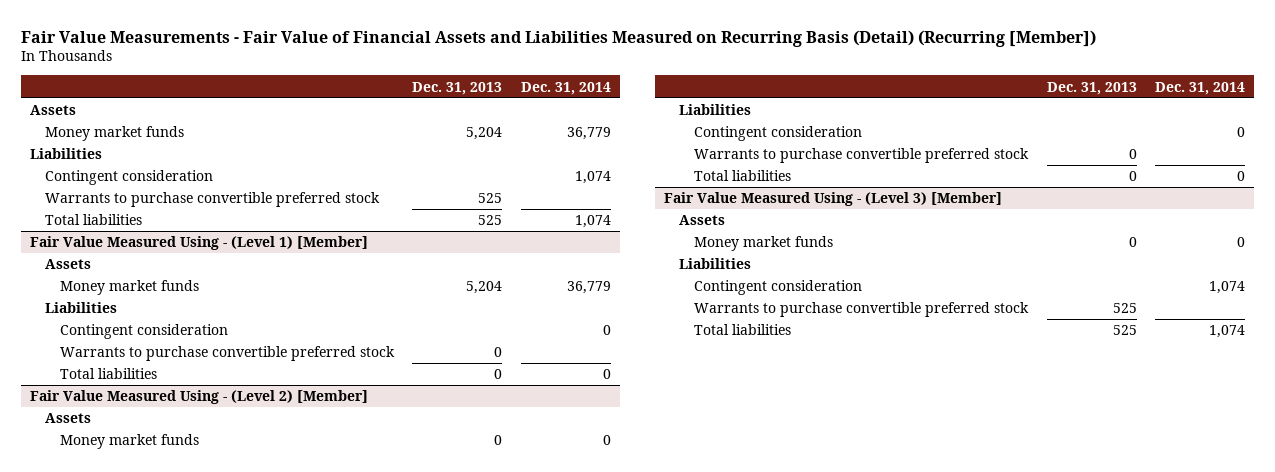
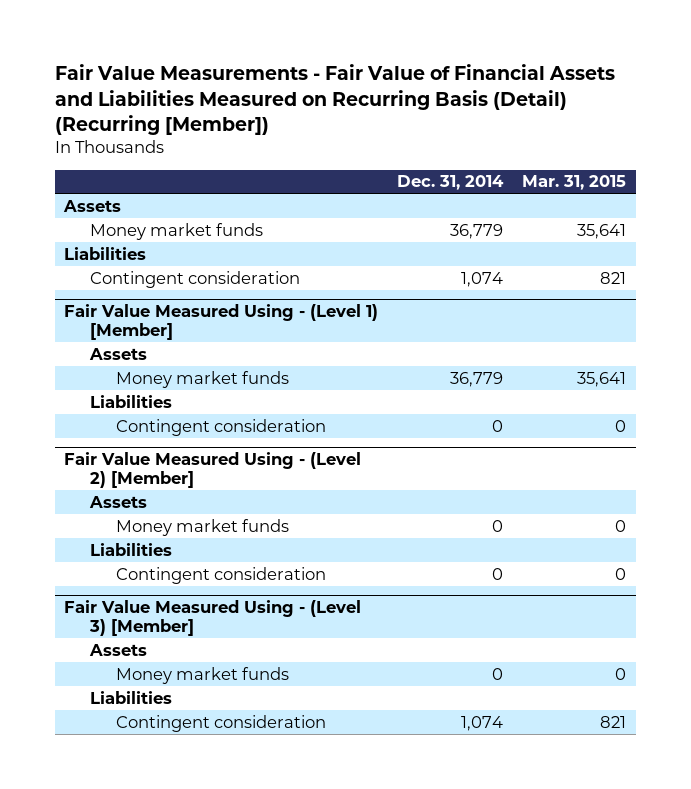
[412,81,503,95] Dec. 31, 2013 -> none
none -> [522,175,627,191] Mar. 31, 2015
[45,192,381,208] Warrants to purchase convertible preferred stock -> none
[45,214,143,226] Total liabilities -> none
[59,346,395,362] Warrants to purchase convertible preferred stock -> none
[59,368,157,380] Total liabilities -> none
[694,148,1030,164] Warrants to purchase convertible preferred stock -> none
[694,170,792,182] Total liabilities -> none
[694,302,1030,318] Warrants to purchase convertible preferred stock -> none
[694,324,792,336] Total liabilities -> none

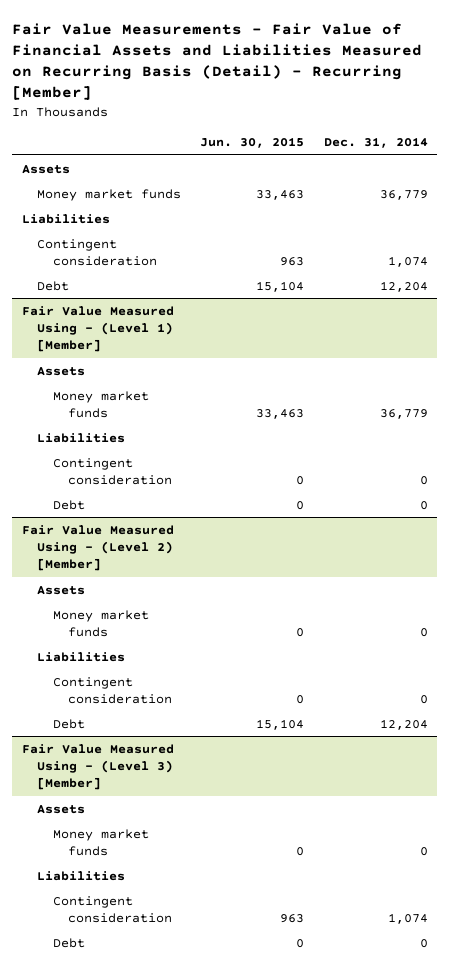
[54,64,615,136] Fair Value Measurements - Fair Value of Financial Assets and Liabilities Measured on Recurring Basis (Detail) (Recurring [Member]) -> [12,22,423,101] Fair Value Measurements - Fair Value of Financial Assets and Liabilities Measured on Recurring Basis (Detail) - Recurring [Member]
[522,175,627,191] Mar. 31, 2015 -> none
none -> [200,137,305,149] Jun. 30, 2015
none -> [37,280,70,291] Debt
none -> [52,499,85,510] Debt
none -> [52,718,85,729] Debt
none -> [52,937,85,948] Debt

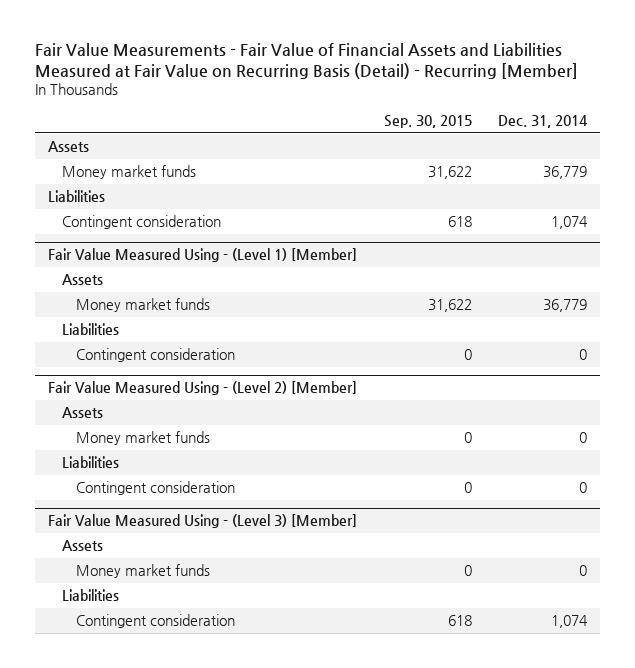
[12,22,423,101] Fair Value Measurements - Fair Value of Financial Assets and Liabilities Measured on Recurring Basis (Detail) - Recurring [Member] -> [34,43,578,80] Fair Value Measurements - Fair Value of Financial Assets and Liabilities Measured at Fair Value on Recurring Basis (Detail) - Recurring [Member]
[200,137,305,149] Jun. 30, 2015 -> none
none -> [383,114,472,128] Sep. 30, 2015
[37,280,70,291] Debt -> none
[52,499,85,510] Debt -> none
[52,718,85,729] Debt -> none
[52,937,85,948] Debt -> none

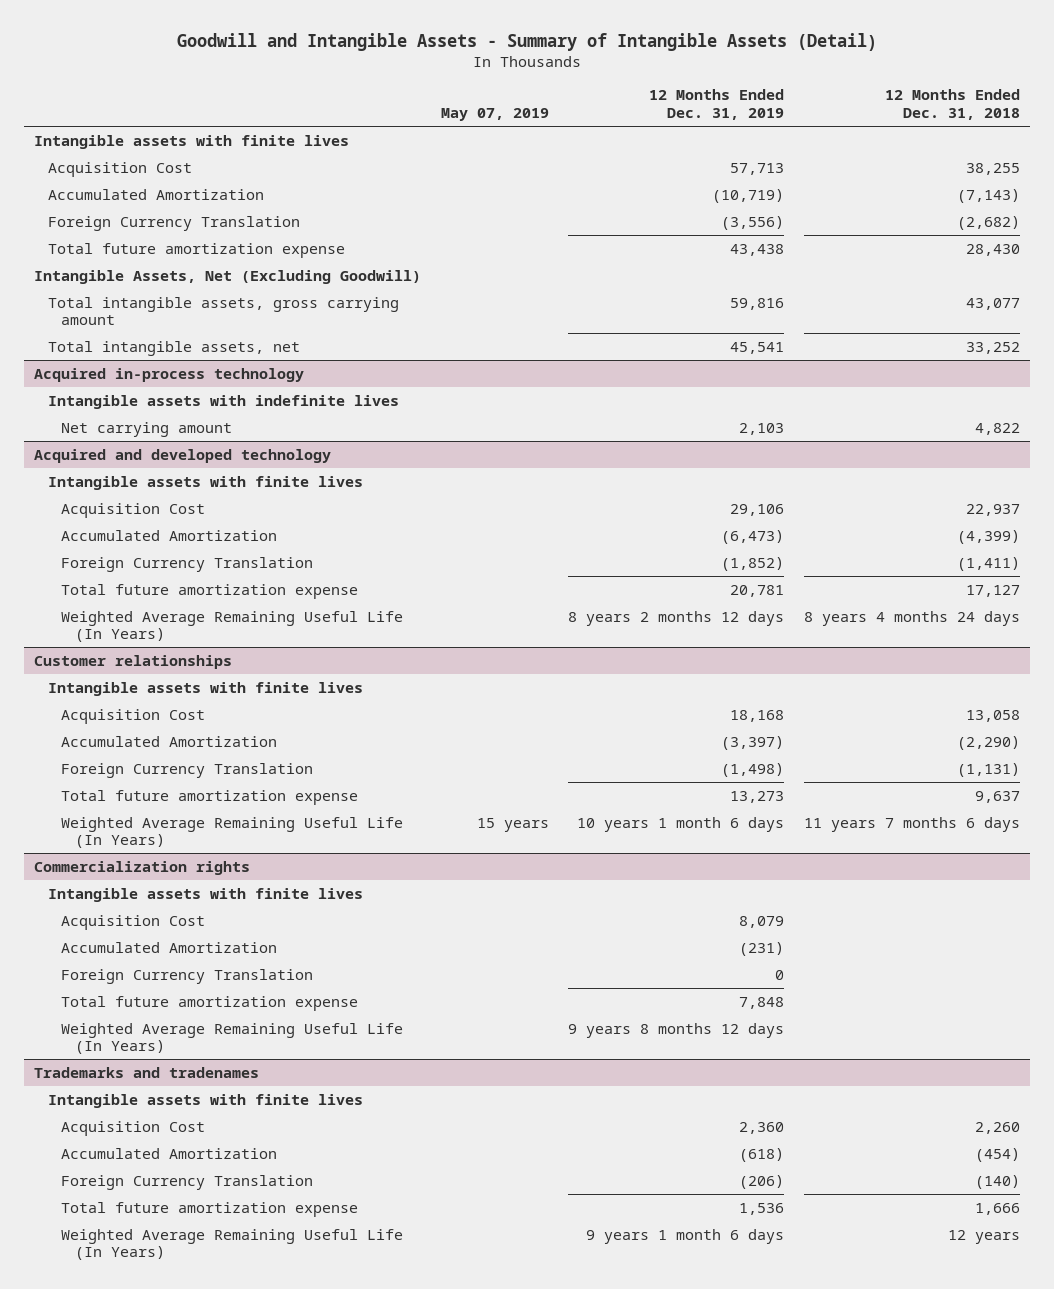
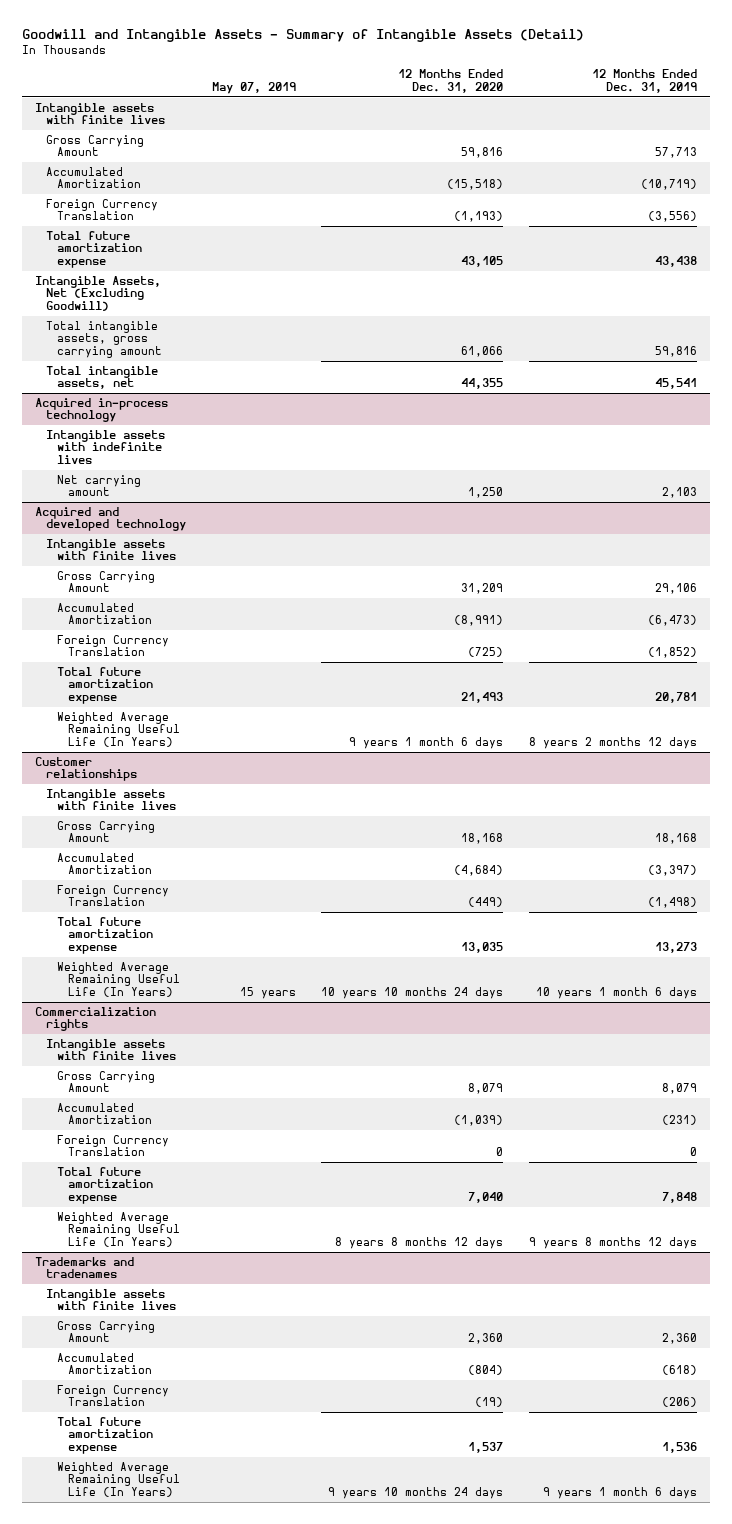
[884,89,1020,121] 12 Months Ended Dec. 31, 2018 -> none
none -> [398,69,504,94] 12 Months Ended Dec. 31, 2020
[47,161,192,177] Acquisition Cost -> [45,134,144,157] Gross Carrying Amount
[61,502,206,518] Acquisition Cost -> [56,570,155,593] Gross Carrying Amount
[61,708,206,724] Acquisition Cost -> [56,820,155,843] Gross Carrying Amount
[61,914,206,930] Acquisition Cost -> [56,1070,155,1093] Gross Carrying Amount
[61,1120,206,1136] Acquisition Cost -> [56,1320,155,1343] Gross Carrying Amount

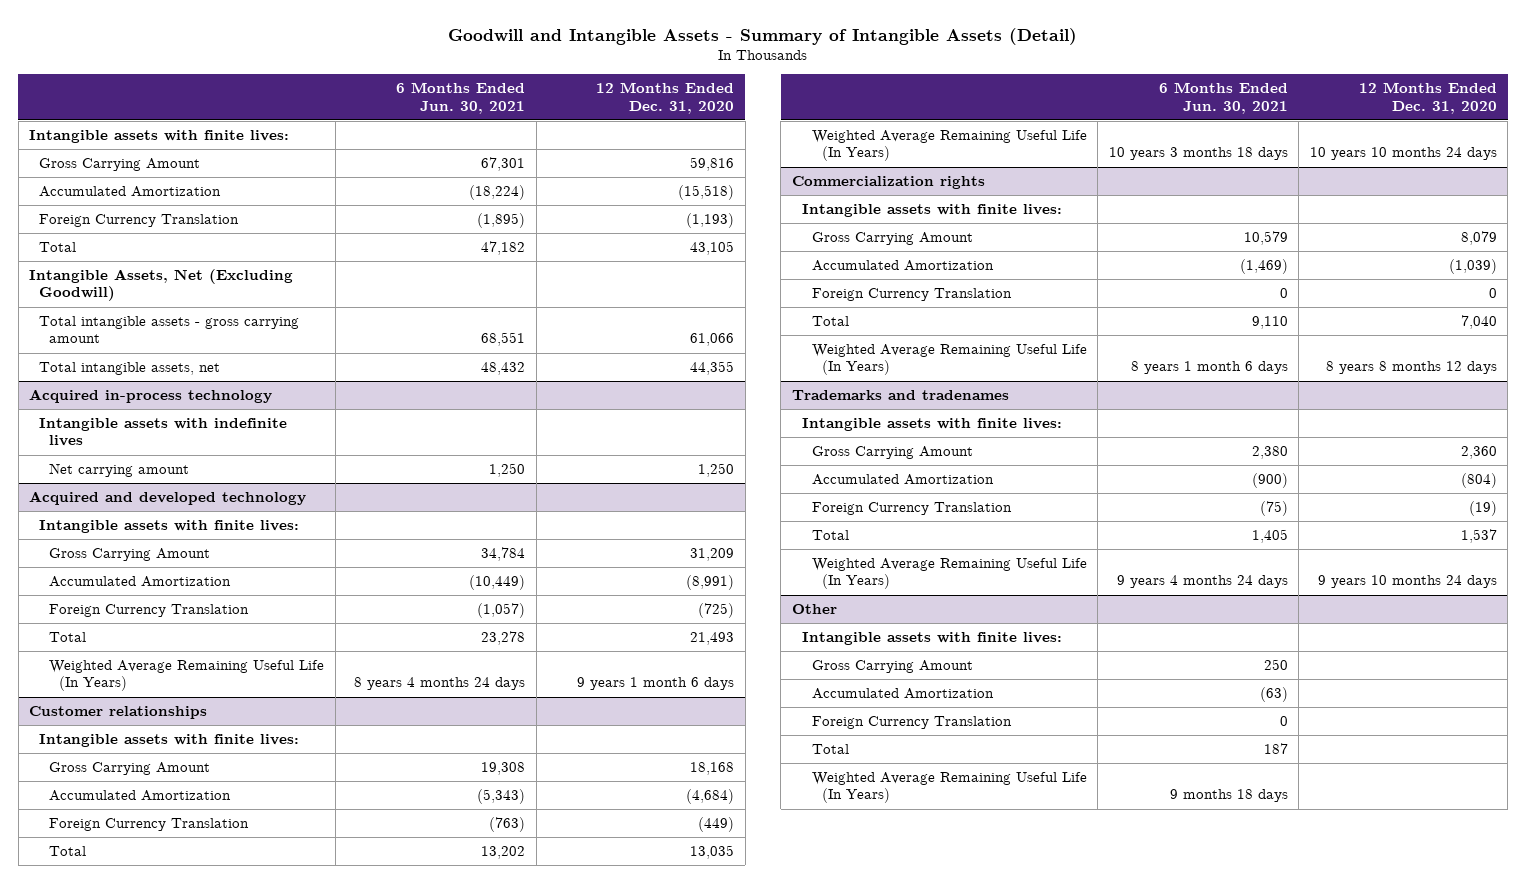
[211,82,296,95] May 07, 2019 -> none
[592,69,698,94] 12 Months Ended Dec. 31, 2019 -> none
none -> [396,82,526,114] 6 Months Ended Jun. 30, 2021
[35,102,165,125] Intangible assets with finite lives -> [29,130,290,144] Intangible assets with finite lives:
[45,230,142,269] Total future amortization expense -> [39,242,77,253] Total
[45,320,162,359] Total intangible assets, gross carrying amount -> [39,316,300,344] Total intangible assets - gross carrying amount
[45,538,176,561] Intangible assets with finite lives -> [39,520,300,534] Intangible assets with finite lives:
[56,666,153,705] Total future amortization expense -> [49,632,87,643] Total
[45,788,176,811] Intangible assets with finite lives -> [39,734,300,748] Intangible assets with finite lives:
[56,916,153,955] Total future amortization expense -> [49,846,87,857] Total
[45,1038,176,1061] Intangible assets with finite lives -> [801,204,1062,218] Intangible assets with finite lives:
[56,1166,153,1205] Total future amortization expense -> [811,316,849,327] Total
[45,1288,176,1311] Intangible assets with finite lives -> [801,418,1062,432] Intangible assets with finite lives:
[56,1416,153,1455] Total future amortization expense -> [811,530,849,541] Total
none -> [791,604,837,615] Other
none -> [801,632,1062,646] Intangible assets with finite lives:
none -> [811,660,973,674] Gross Carrying Amount
none -> [811,688,994,700] Accumulated Amortization
none -> [811,716,1012,730] Foreign Currency Translation
none -> [811,744,849,755] Total
none -> [811,772,1087,804] Weighted Average Remaining Useful Life (In Years)

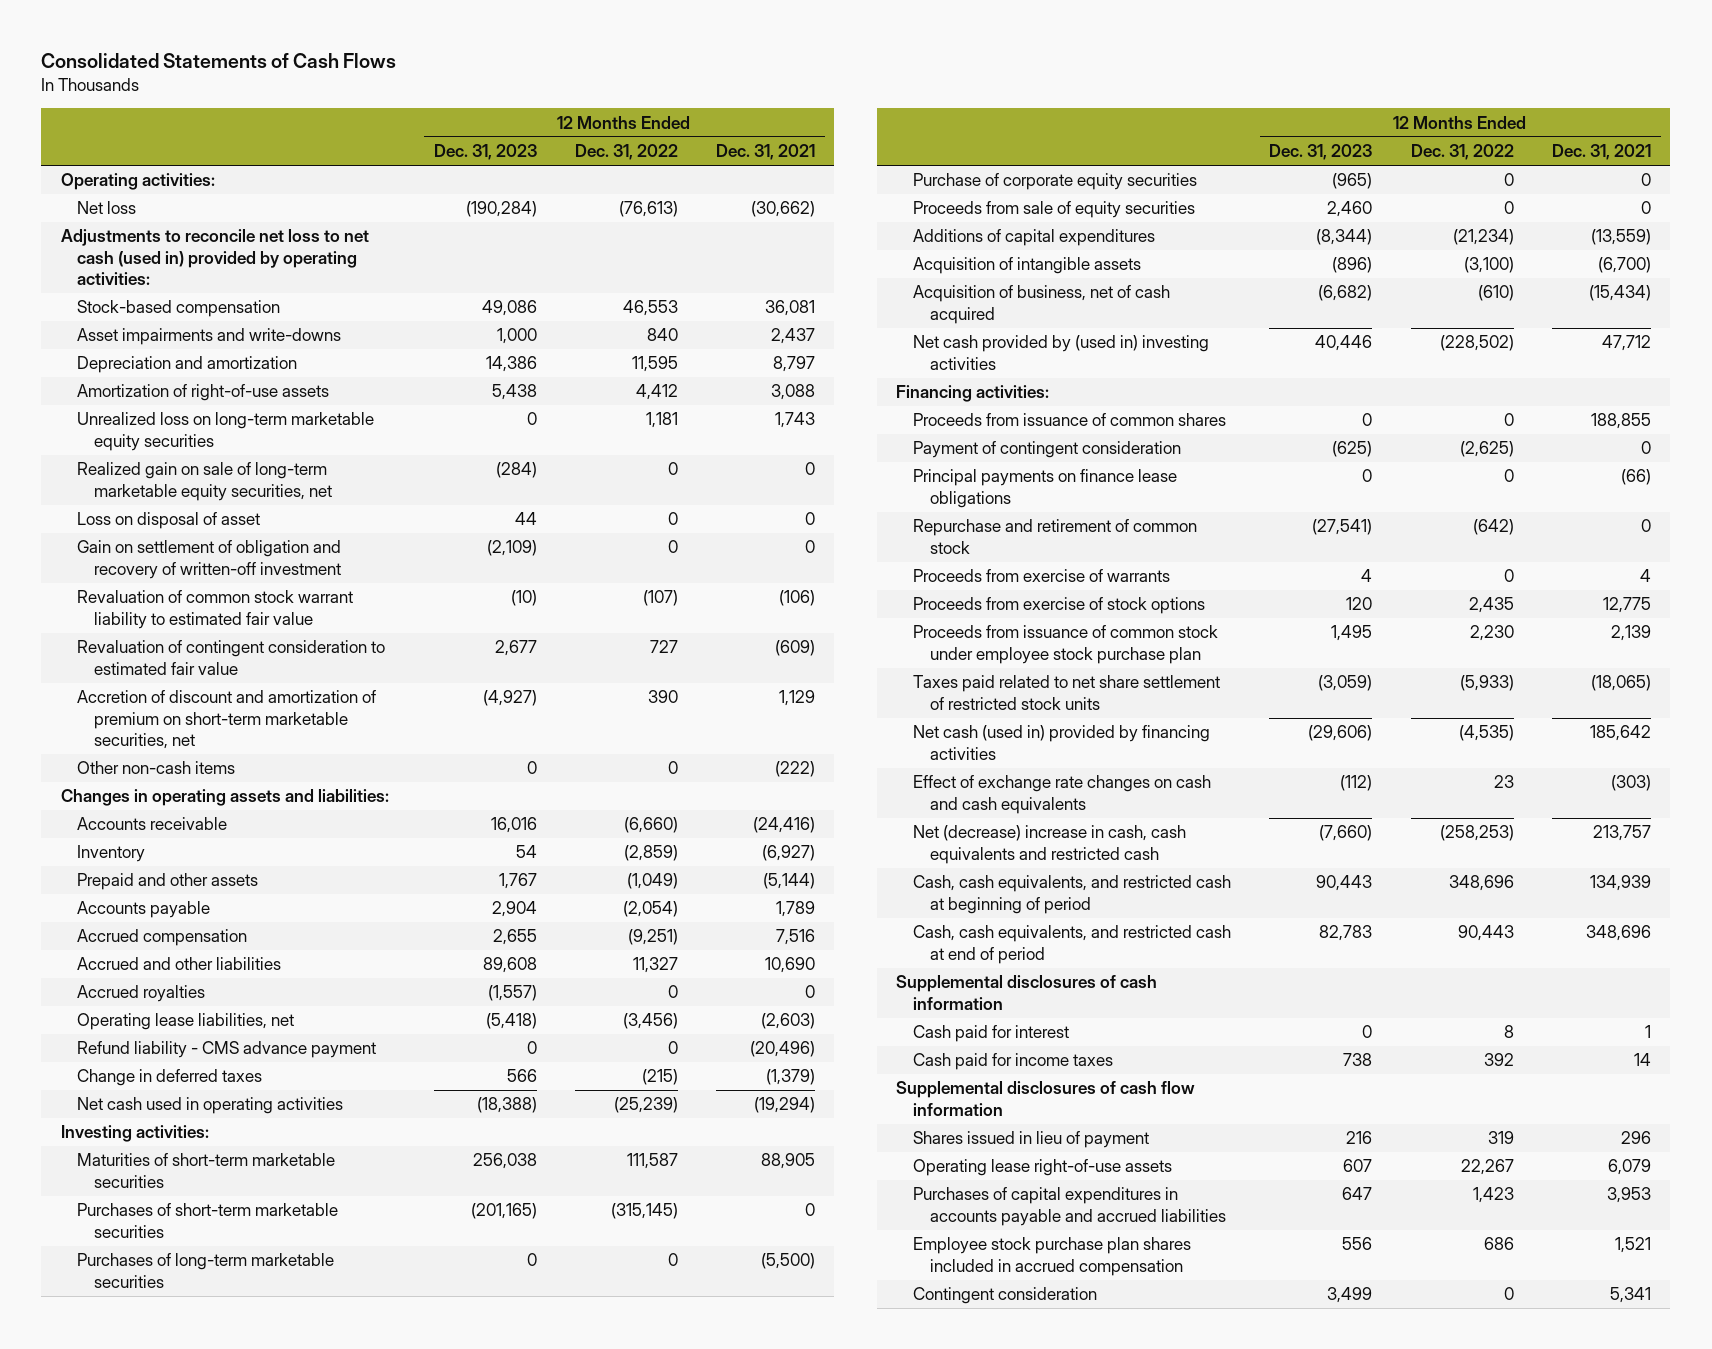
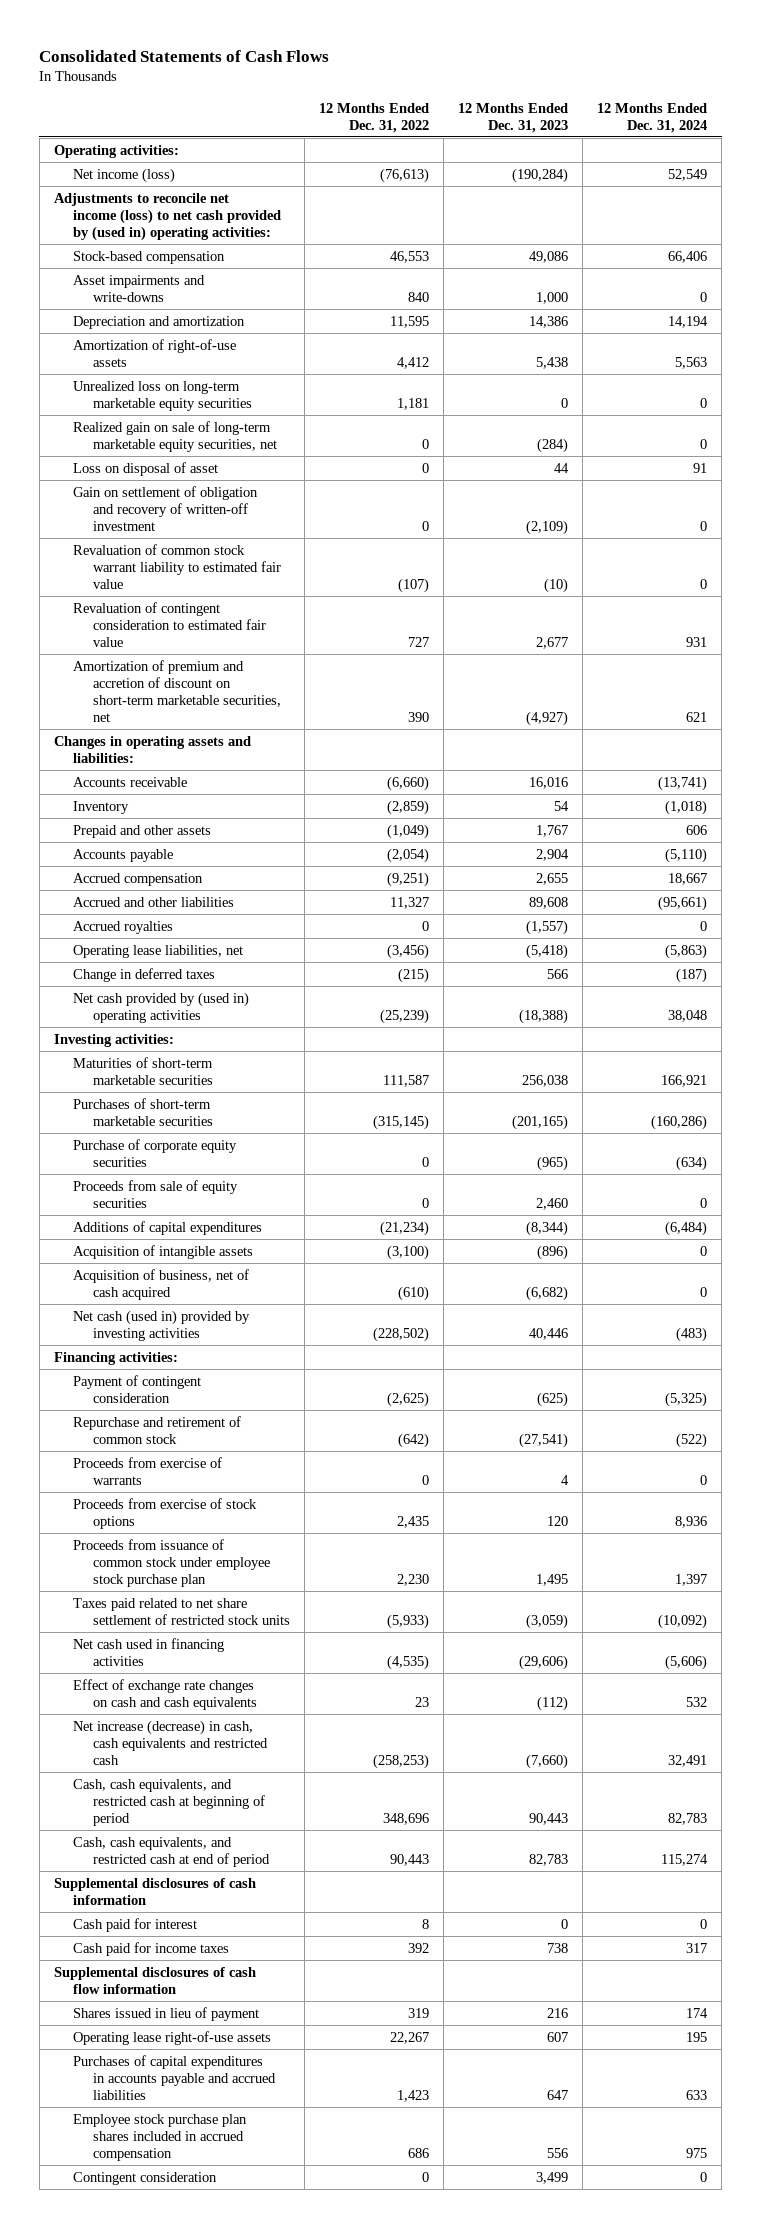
[716,144,816,161] Dec. 31, 2021 -> none
none -> [597,102,708,133] 12 Months Ended Dec. 31, 2024
[77,201,137,215] Net loss -> [73,167,176,183] Net income (loss)
[60,229,369,286] Adjustments to reconcile net loss to net cash (used in) provided by operating activities: -> [53,192,282,241] Adjustments to reconcile net income (loss) to net cash provided by (used in) operating activities:
[77,761,236,775] Other non-cash items -> none
[77,690,377,750] Accretion of discount and amortization of premium on short-term marketable securities, net -> [73,659,281,722] Amortization of premium and accretion of discount on short-term marketable securities, net
[77,1041,377,1059] Refund liability - CMS advance payment -> none
[77,1097,344,1115] Net cash used in operating activities -> [73,991,250,1023] Net cash provided by (used in) operating activities
[77,1253,335,1288] Purchases of long-term marketable securities -> none
[913,335,1210,370] Net cash provided by (used in) investing activities -> [73,1309,251,1341] Net cash (used in) provided by investing activities
[913,413,1227,427] Proceeds from issuance of common shares -> none
[913,469,1178,508] Principal payments on finance lease obligations -> none
[913,725,1211,760] Net cash (used in) provided by financing activities -> [73,1637,225,1666] Net cash used in financing activities
[913,825,1187,864] Net (decrease) increase in cash, cash equivalents and restricted cash -> [73,1719,268,1765] Net increase (decrease) in cash, cash equivalents and restricted cash

